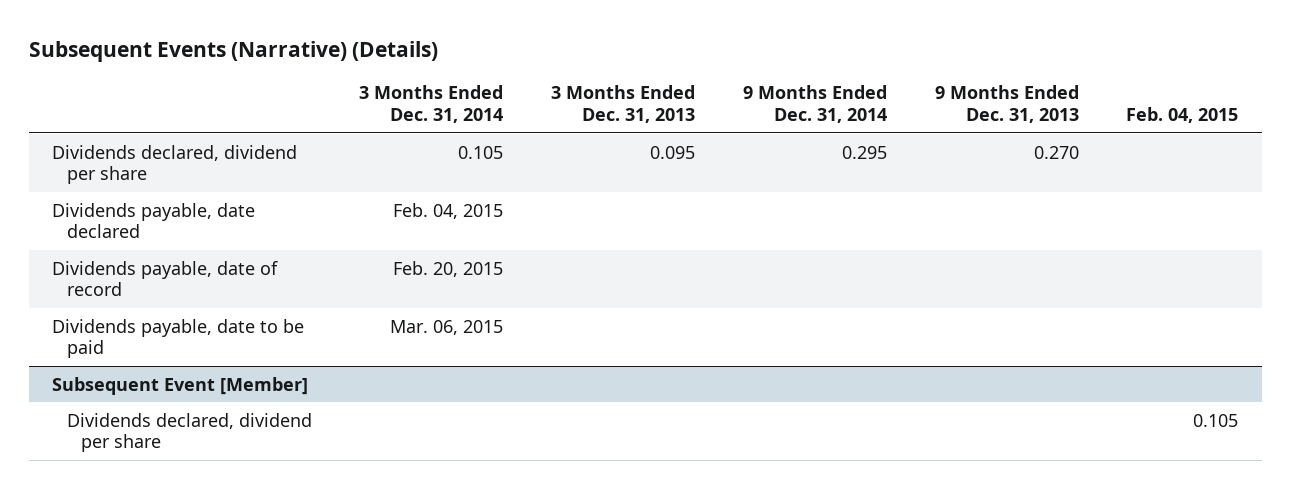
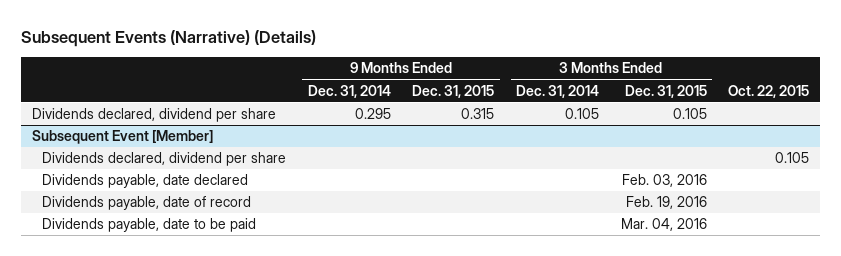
[551,85,696,124] 3 Months Ended Dec. 31, 2013 -> none
[934,85,1079,124] 9 Months Ended Dec. 31, 2013 -> none
[1126,107,1239,124] Feb. 04, 2015 -> none
none -> [412,84,495,98] Dec. 31, 2015
none -> [624,84,707,98] Dec. 31, 2015
none -> [728,84,810,98] Oct. 22, 2015
[52,202,256,239] Dividends payable, date declared -> none
[52,260,279,297] Dividends payable, date of record -> none
[52,318,305,359] Dividends payable, date to be paid -> none
none -> [42,174,249,189] Dividends payable, date declared
none -> [42,196,252,211] Dividends payable, date of record
none -> [42,218,257,233] Dividends payable, date to be paid

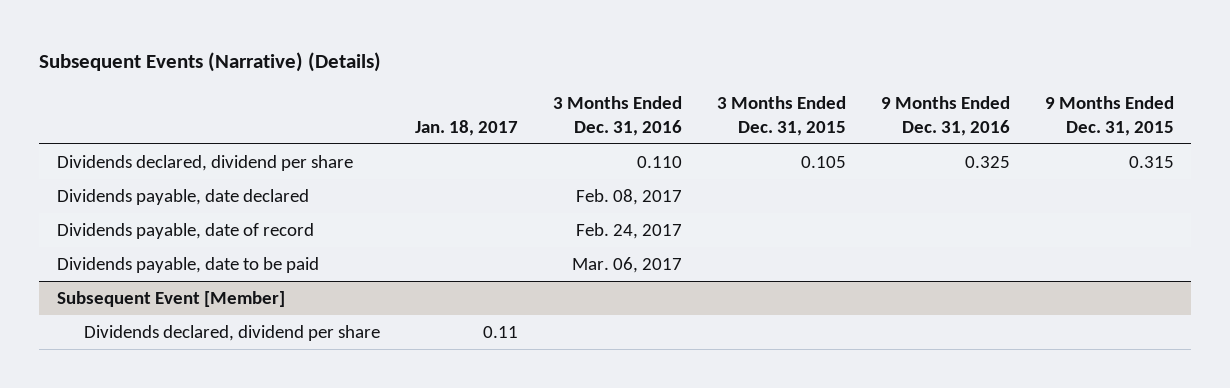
[307,84,391,98] Dec. 31, 2014 -> none
[515,84,599,98] Dec. 31, 2014 -> none
[728,84,810,98] Oct. 22, 2015 -> none
none -> [414,119,518,136] Jan. 18, 2017
none -> [552,96,682,136] 3 Months Ended Dec. 31, 2016
none -> [880,96,1010,136] 9 Months Ended Dec. 31, 2016
none -> [56,189,309,206] Dividends payable, date declared
none -> [56,223,314,240] Dividends payable, date of record
none -> [56,257,319,274] Dividends payable, date to be paid
[42,174,249,189] Dividends payable, date declared -> none
[42,196,252,211] Dividends payable, date of record -> none
[42,218,257,233] Dividends payable, date to be paid -> none

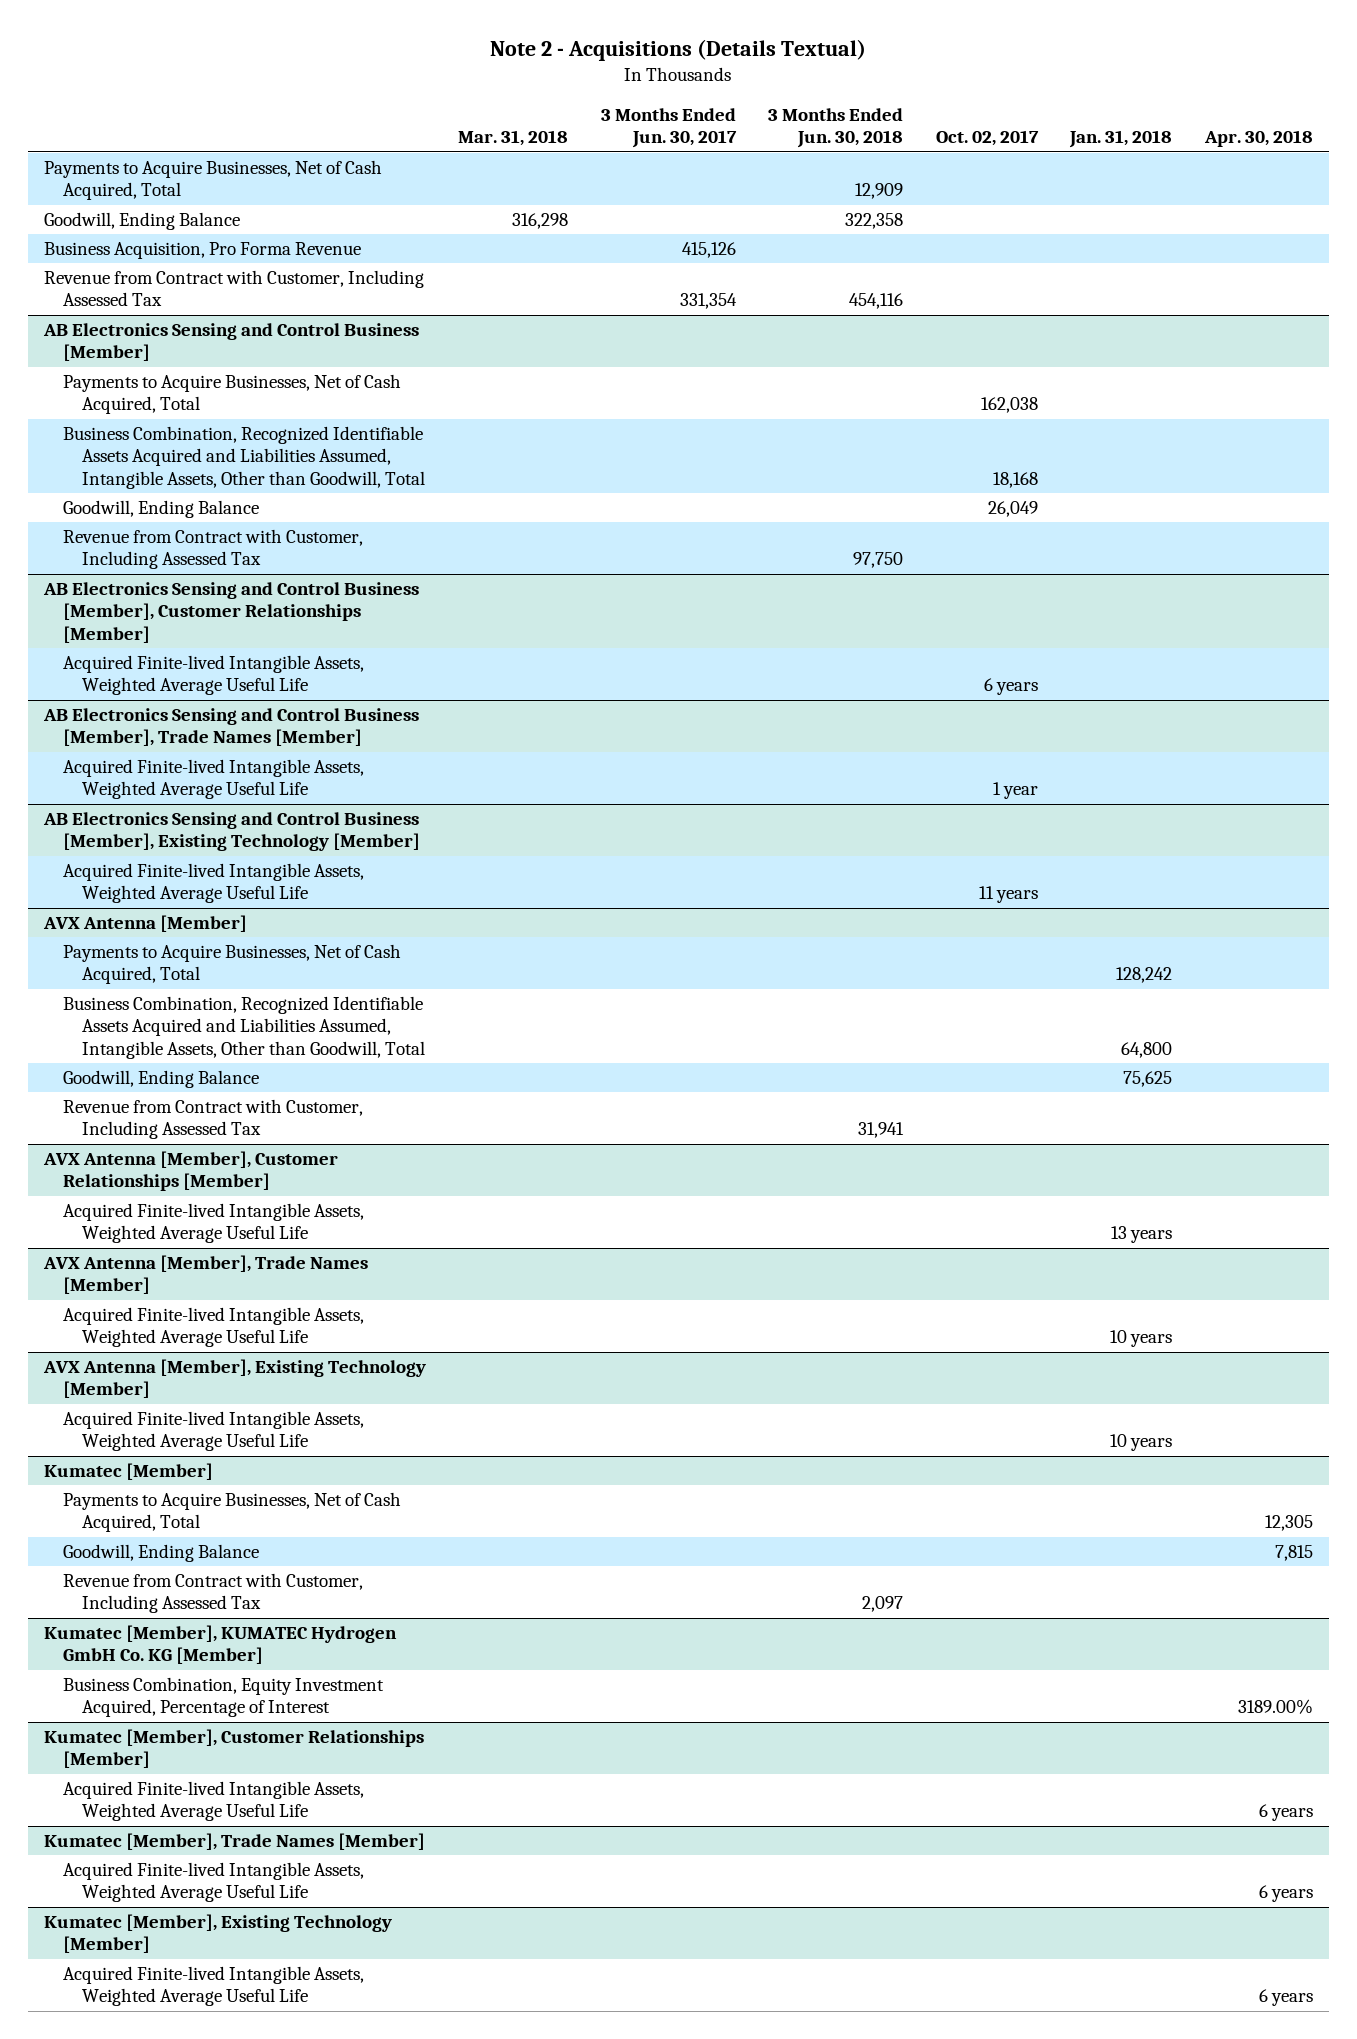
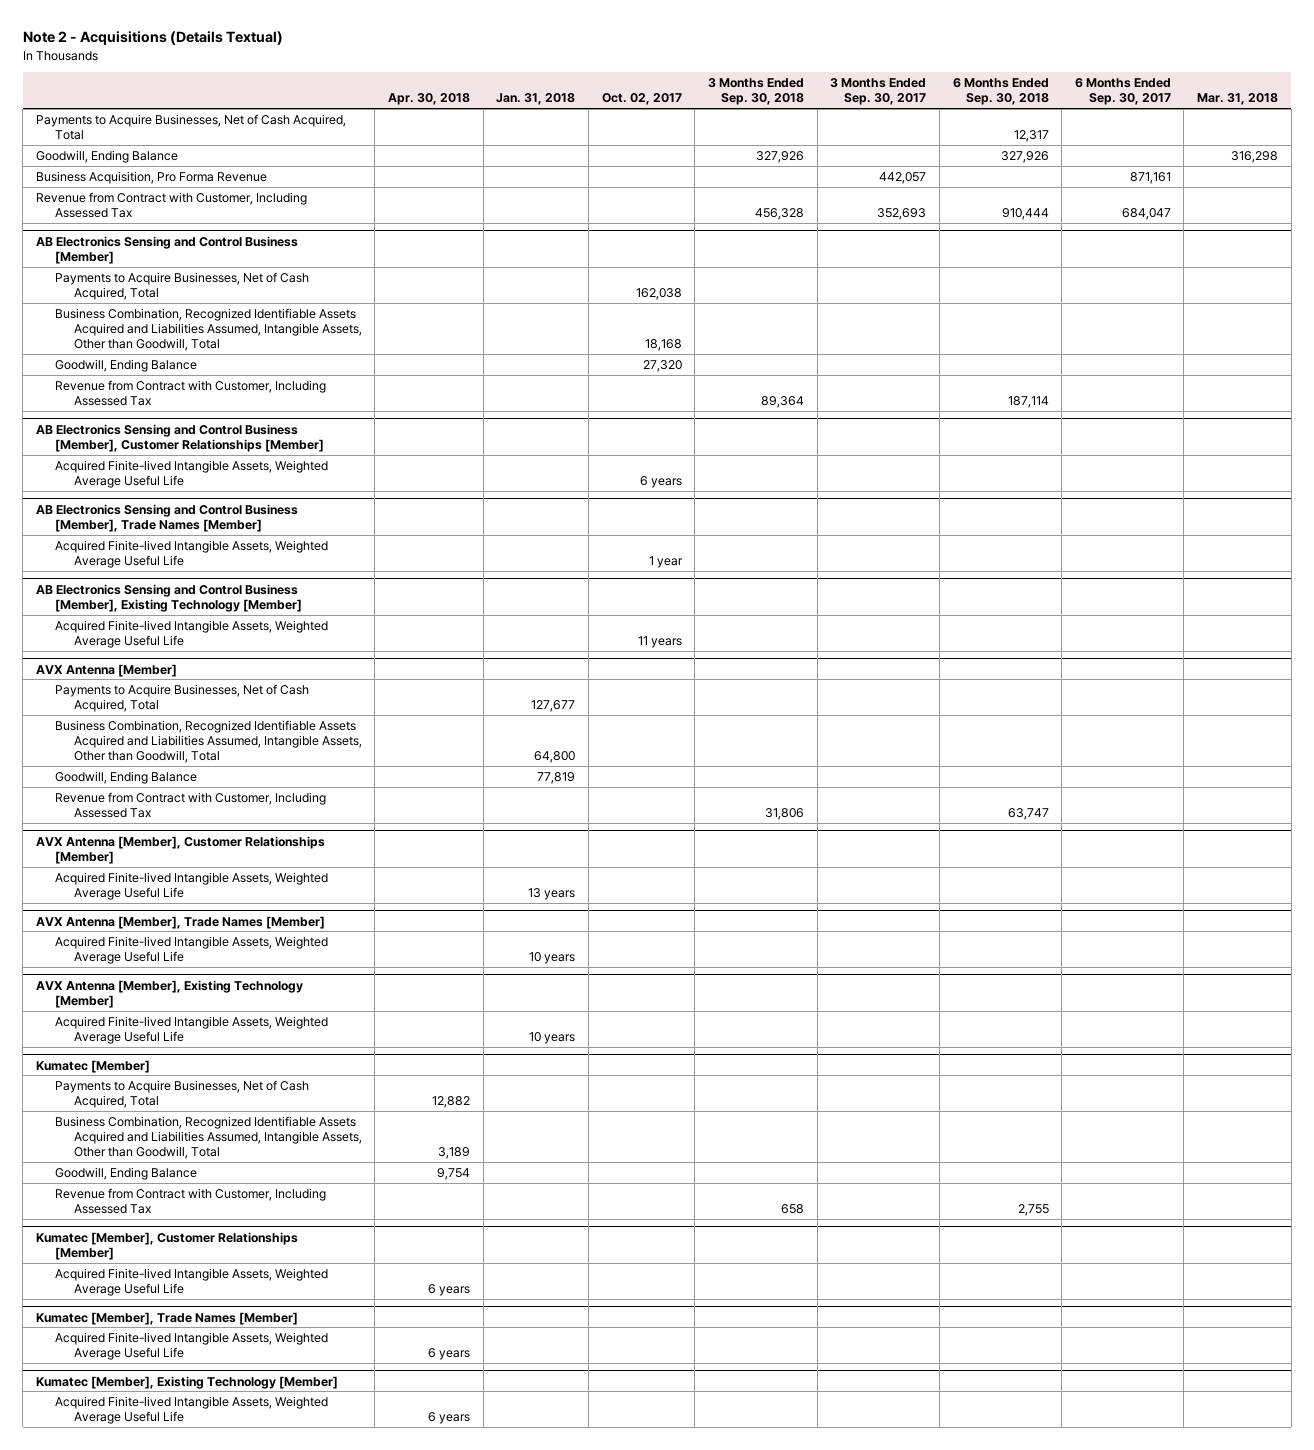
[600,107,737,149] 3 Months Ended Jun. 30, 2017 -> none
[768,107,904,149] 3 Months Ended Jun. 30, 2018 -> none
none -> [707,78,804,106] 3 Months Ended Sep. 30, 2018
none -> [830,78,927,106] 3 Months Ended Sep. 30, 2017
none -> [952,78,1049,106] 6 Months Ended Sep. 30, 2018
none -> [1074,78,1171,106] 6 Months Ended Sep. 30, 2017
[987,500,1038,517] 26,049 -> [642,359,682,372] 27,320
[1116,967,1173,984] 128,242 -> [531,700,576,713] 127,677
[1123,1070,1173,1087] 75,625 -> [537,771,576,784] 77,819
[1264,1515,1313,1532] 12,305 -> [431,1096,470,1109] 12,882
none -> [54,1115,362,1160] Business Combination, Recognized Identifiable Assets Acquired and Liabilities Assumed, Intangible Assets, Other than Goodwill, Total
[1274,1544,1313,1561] 7,815 -> [436,1167,470,1180] 9,754
[43,1624,397,1665] Kumatec [Member], KUMATEC Hydrogen GmbH Co. KG [Member] -> none
[62,1676,384,1718] Business Combination, Equity Investment Acquired, Percentage of Interest -> none

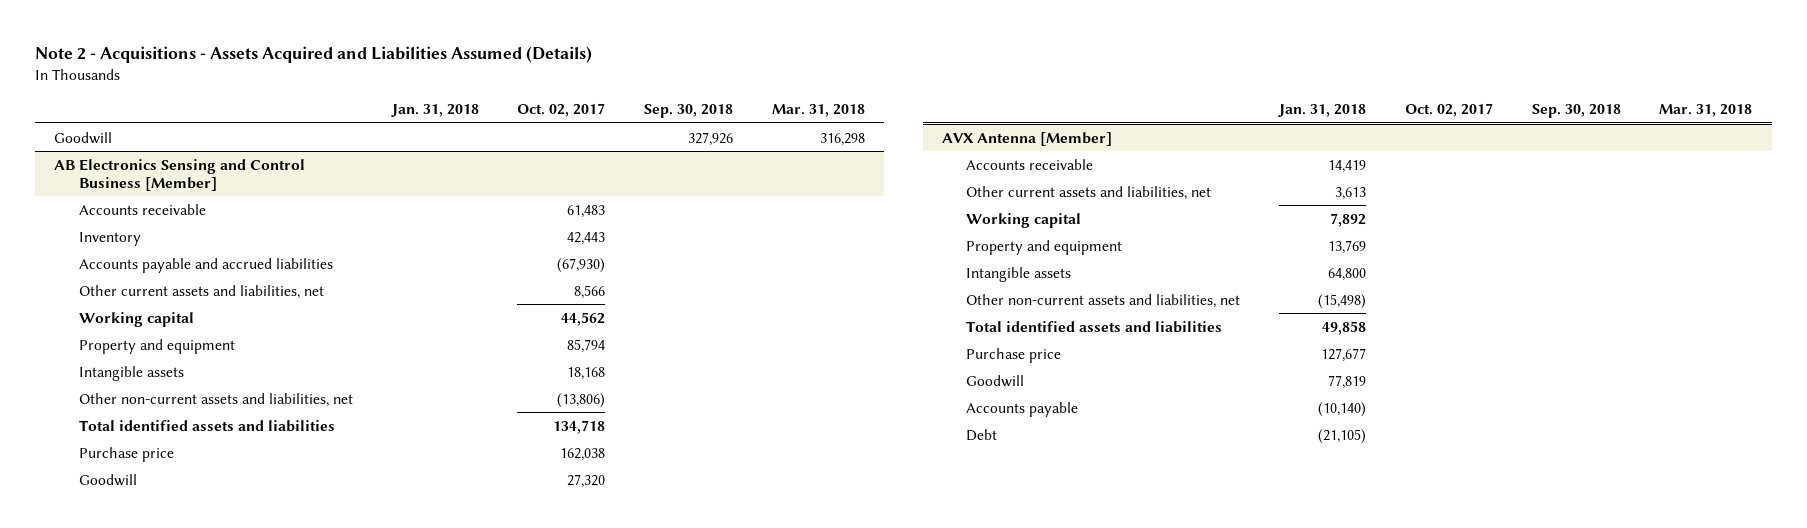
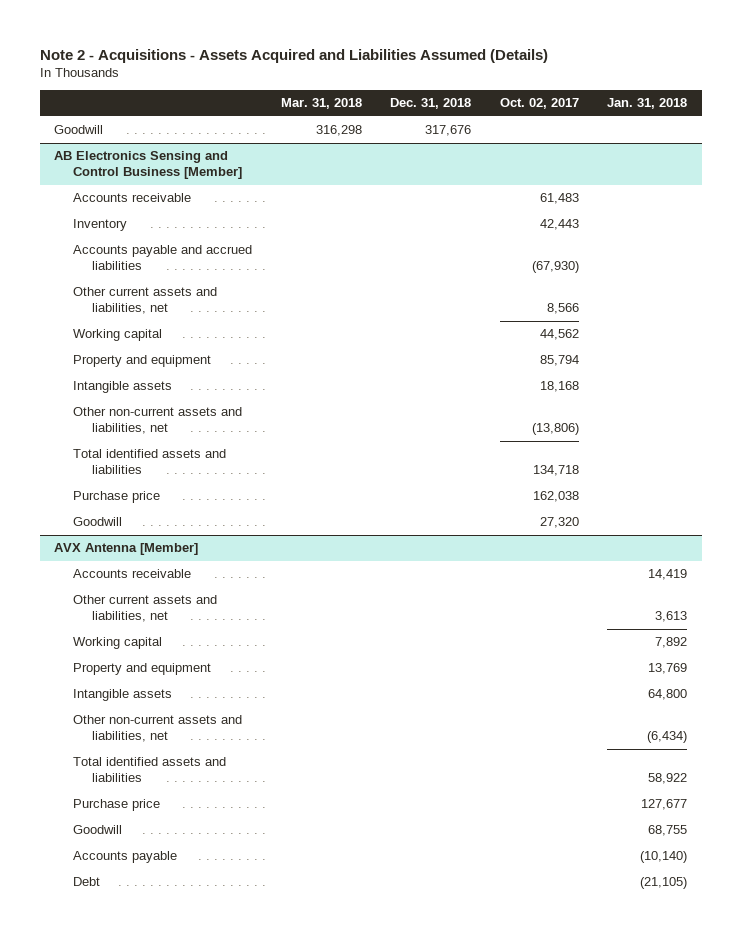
[644,103,734,118] Sep. 30, 2018 -> none
none -> [390,98,472,110] Dec. 31, 2018
[1318,293,1367,309] (15,498) -> [647,731,688,744] (6,434)
[1322,320,1367,335] 49,858 -> [648,773,688,785] 58,922
[1328,374,1367,389] 77,819 -> [648,825,688,837] 68,755

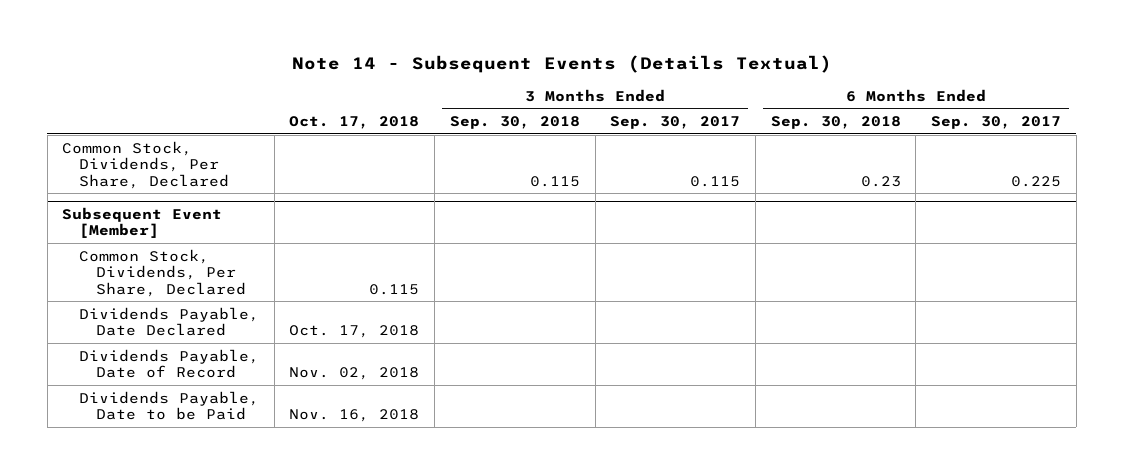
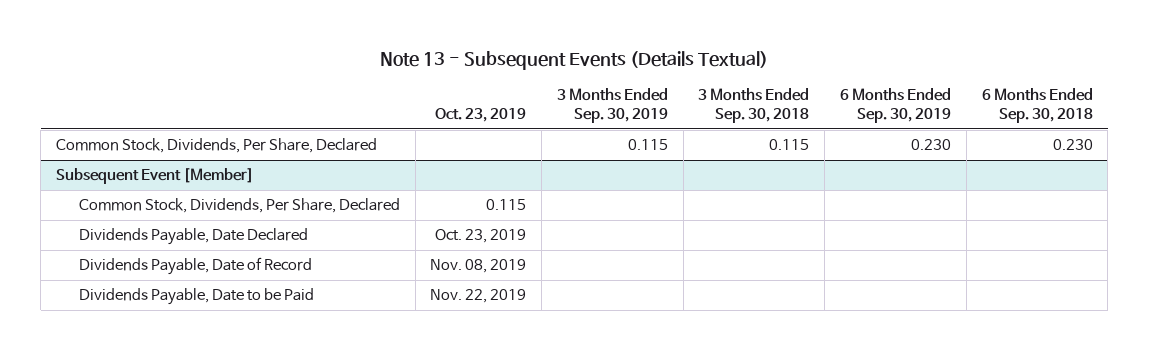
[291,55,832,74] Note 14 - Subsequent Events (Details Textual) -> [380,50,769,70] Note 13 - Subsequent Events (Details Textual)
[289,115,420,129] Oct. 17, 2018 -> none
[610,115,741,129] Sep. 30, 2017 -> none
[931,115,1062,129] Sep. 30, 2017 -> none
none -> [435,108,527,123] Oct. 23, 2019
none -> [556,88,668,124] 3 Months Ended Sep. 30, 2019
none -> [840,88,952,124] 6 Months Ended Sep. 30, 2019
[860,175,901,187] 0.23 -> [1052,139,1093,151] 0.230

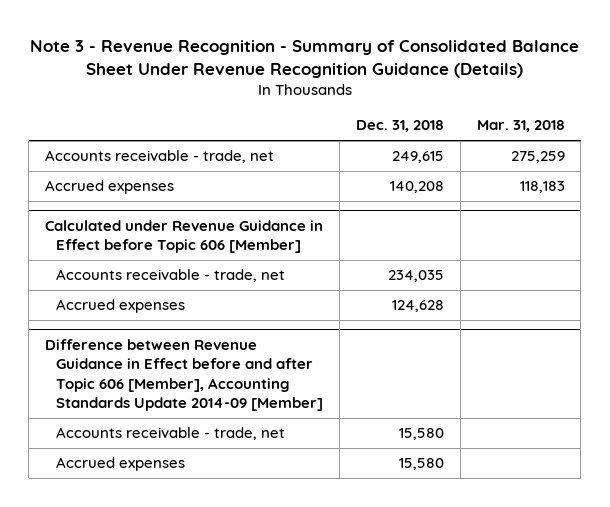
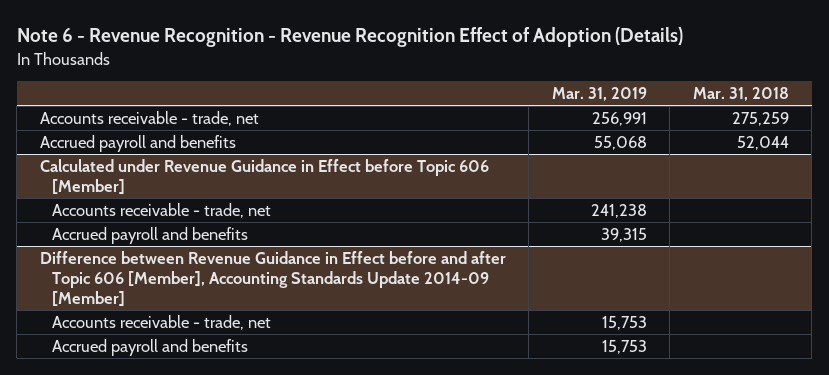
[29,39,579,78] Note 3 - Revenue Recognition - Summary of Consolidated Balance Sheet Under Revenue Recognition Guidance (Details) -> [16,27,683,48] Note 6 - Revenue Recognition - Revenue Recognition Effect of Adoption (Details)
[355,120,444,133] Dec. 31, 2018 -> none
none -> [551,87,647,102] Mar. 31, 2019
[44,180,174,195] Accrued expenses -> none
none -> [39,134,236,152] Accrued payroll and benefits
[55,299,185,314] Accrued expenses -> none
none -> [52,226,249,244] Accrued payroll and benefits
[55,457,185,472] Accrued expenses -> none
none -> [52,338,249,356] Accrued payroll and benefits

